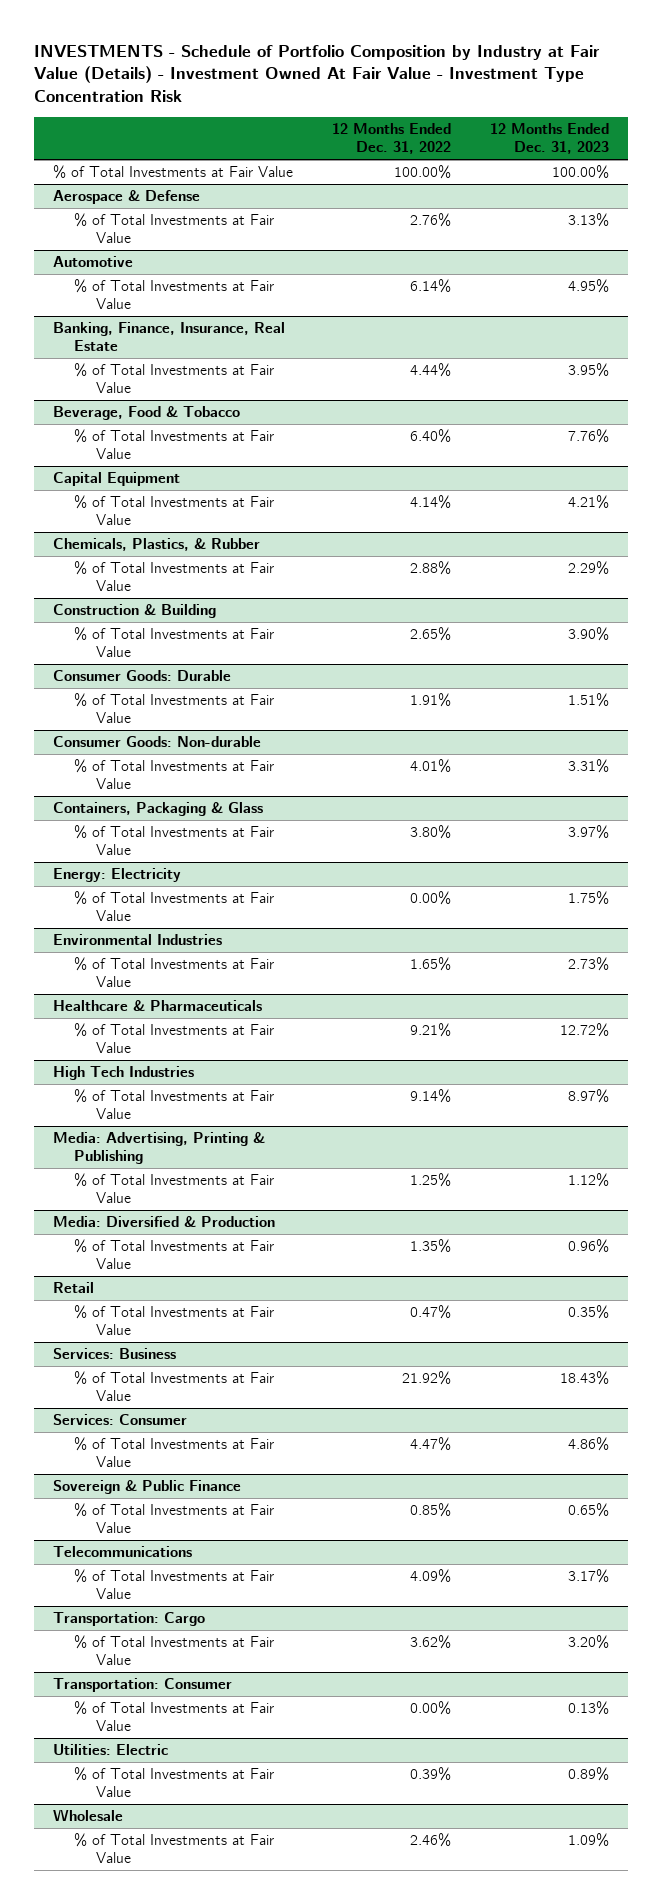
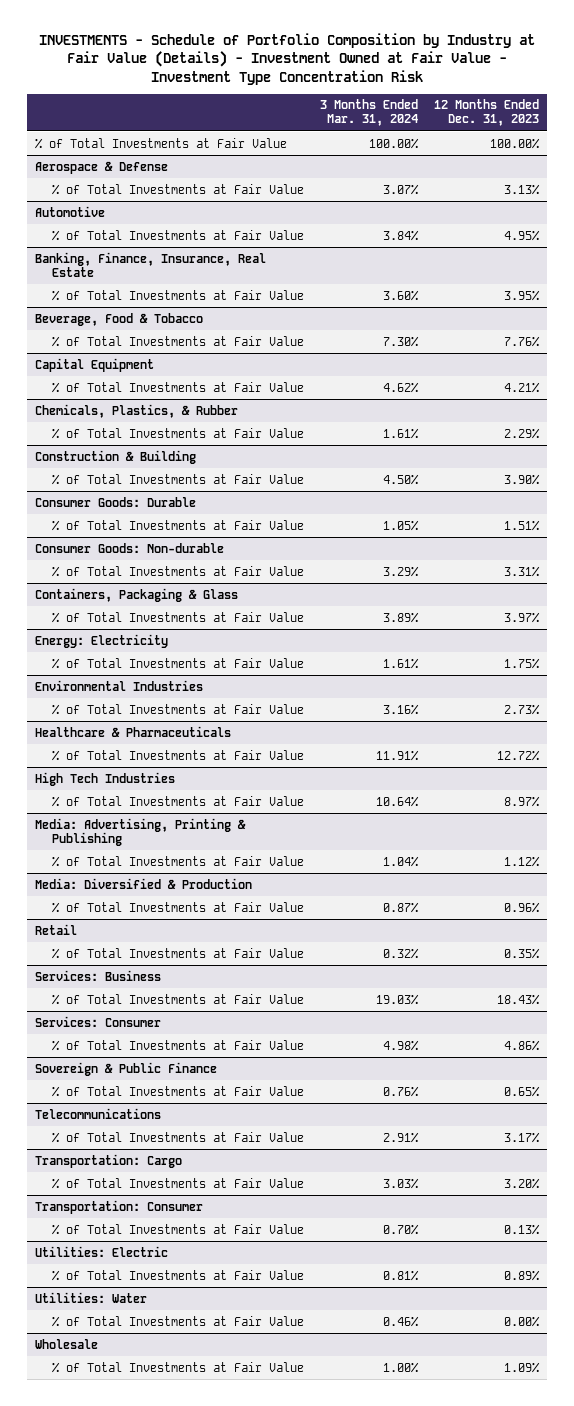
[33,44,600,103] INVESTMENTS - Schedule of Portfolio Composition by Industry at Fair Value (Details) - Investment Owned At Fair Value - Investment Type Concentration Risk -> [38,33,535,85] INVESTMENTS - Schedule of Portfolio Composition by Industry at Fair Value (Details) - Investment Owned at Fair Value - Investment Type Concentration Risk
[331,123,451,155] 12 Months Ended Dec. 31, 2022 -> none
none -> [319,99,418,127] 3 Months Ended Mar. 31, 2024
none -> [34,1291,147,1303] Utilities: Water
none -> [51,1315,304,1327] % of Total Investments at Fair Value

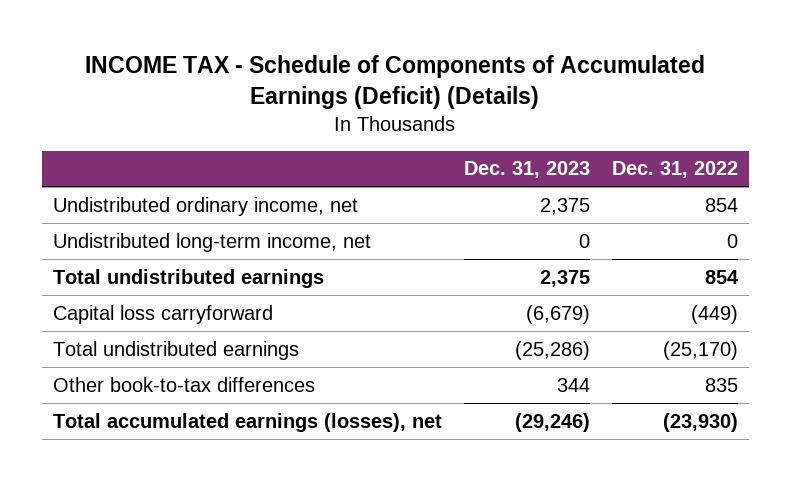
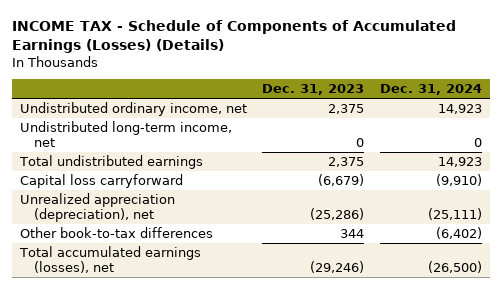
[85,54,706,109] INCOME TAX - Schedule of Components of Accumulated Earnings (Deficit) (Details) -> [11,20,456,54] INCOME TAX - Schedule of Components of Accumulated Earnings (Losses) (Details)
[611,161,738,179] Dec. 31, 2022 -> none
none -> [380,84,483,96] Dec. 31, 2024
[52,340,299,360] Total undistributed earnings -> [19,193,175,222] Unrealized appreciation (depreciation), net

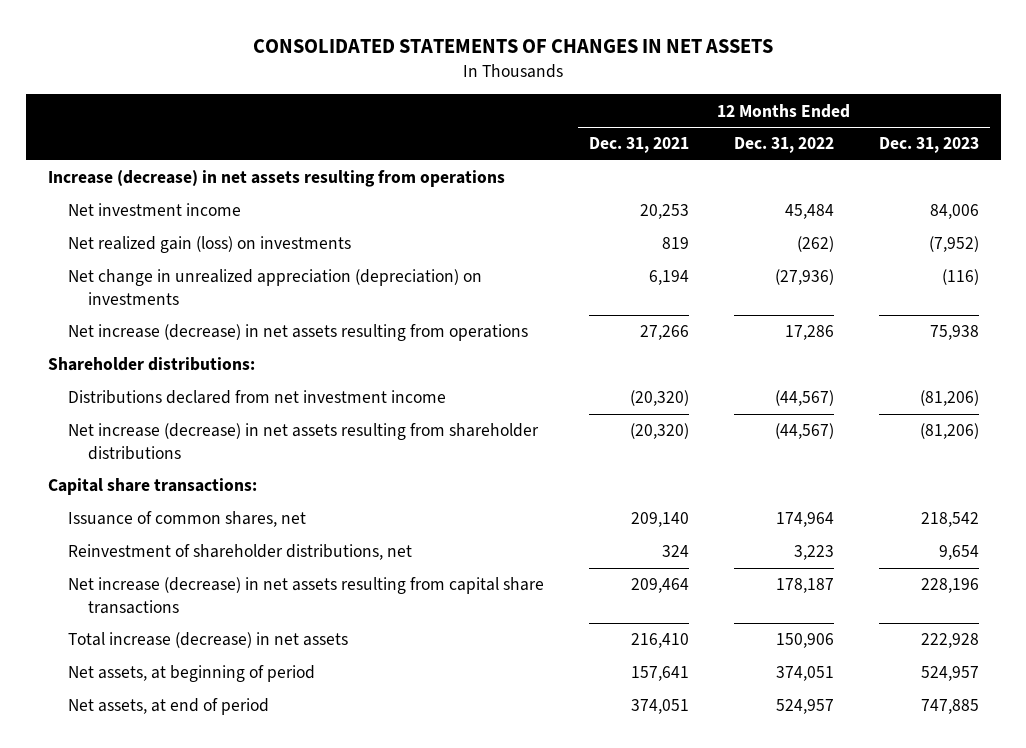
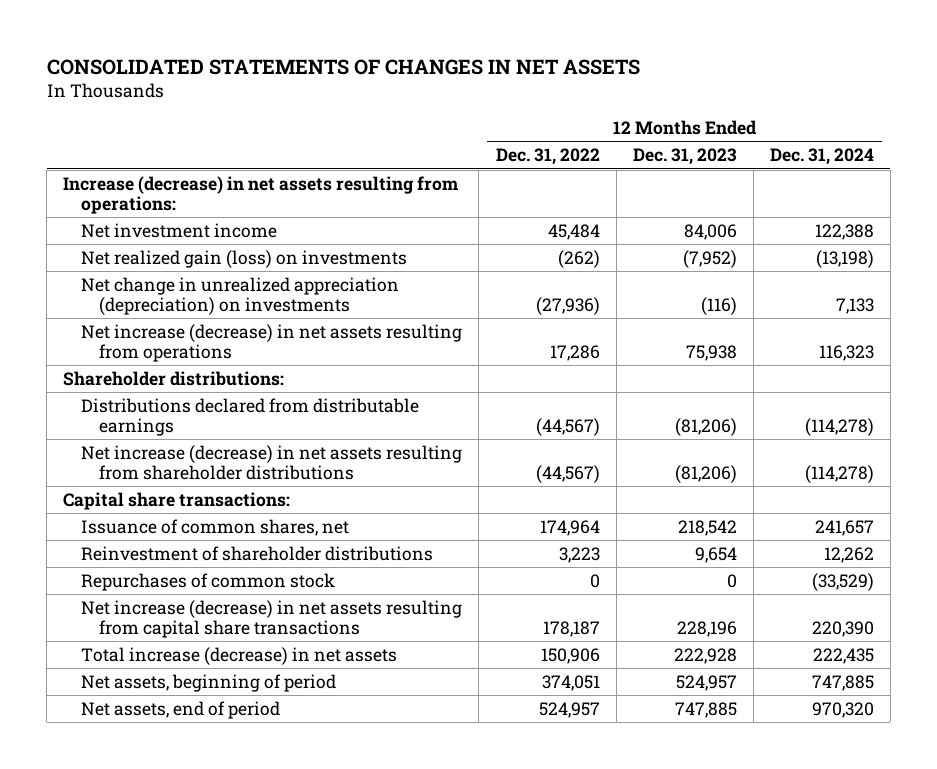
[588,137,689,154] Dec. 31, 2021 -> none
none -> [769,148,874,166] Dec. 31, 2024
[47,170,505,188] Increase (decrease) in net assets resulting from operations -> [63,175,459,214] Increase (decrease) in net assets resulting from operations:
[68,390,447,405] Distributions declared from net investment income -> [81,397,420,436] Distributions declared from distributable earnings
[68,544,413,561] Reinvestment of shareholder distributions, net -> [81,545,434,561] Reinvestment of shareholder distributions
none -> [81,572,336,591] Repurchases of common stock
[68,665,316,683] Net assets, at beginning of period -> [81,673,337,692] Net assets, beginning of period
[68,698,270,716] Net assets, at end of period -> [81,700,281,719] Net assets, end of period

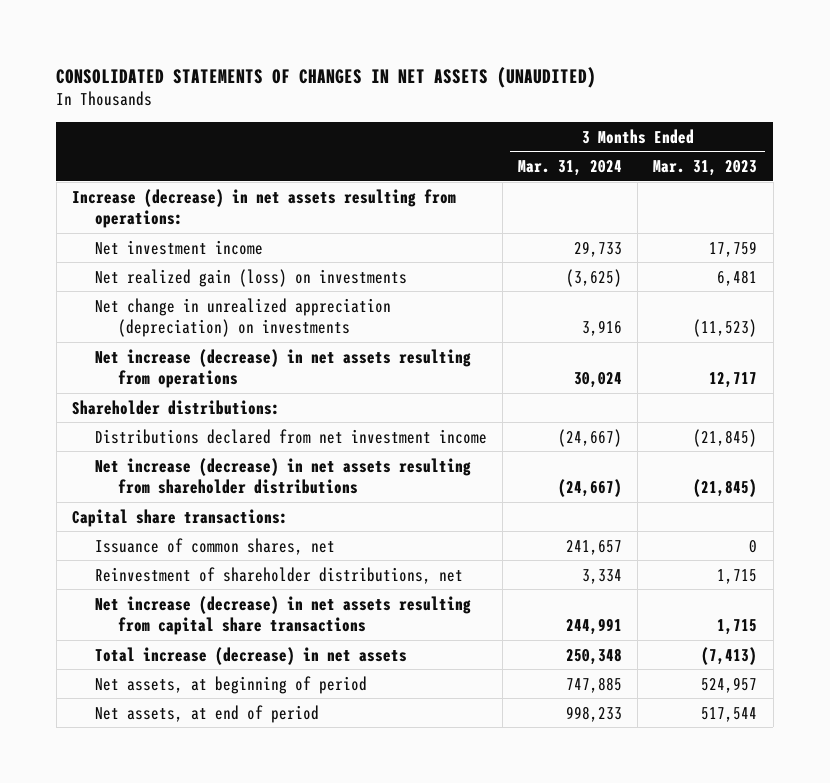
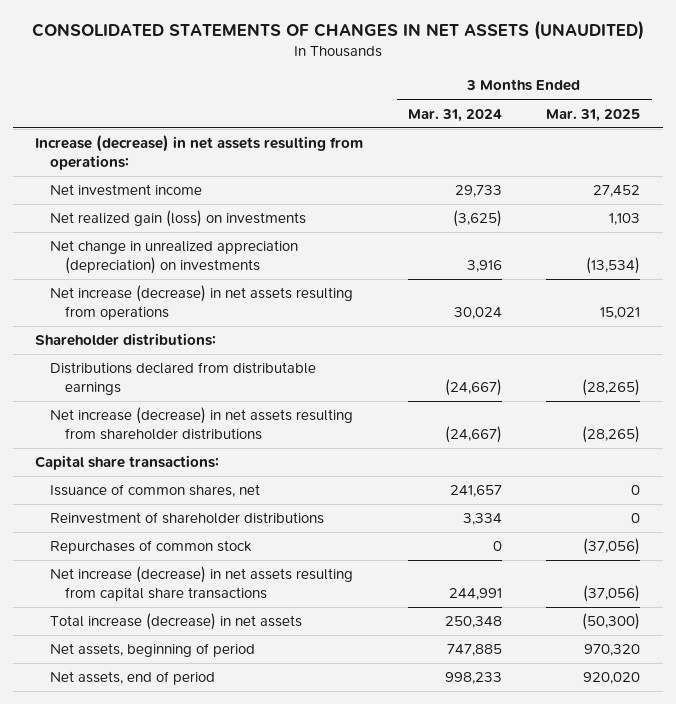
[653,159,758,176] Mar. 31, 2023 -> none
none -> [546,108,641,122] Mar. 31, 2025
[94,428,487,444] Distributions declared from net investment income -> [50,362,317,396] Distributions declared from distributable earnings
[94,566,463,584] Reinvestment of shareholder distributions, net -> [50,512,325,525] Reinvestment of shareholder distributions
none -> [50,540,253,555] Repurchases of common stock
[94,675,367,694] Net assets, at beginning of period -> [50,643,256,658] Net assets, beginning of period
[94,704,319,723] Net assets, at end of period -> [50,671,216,686] Net assets, end of period

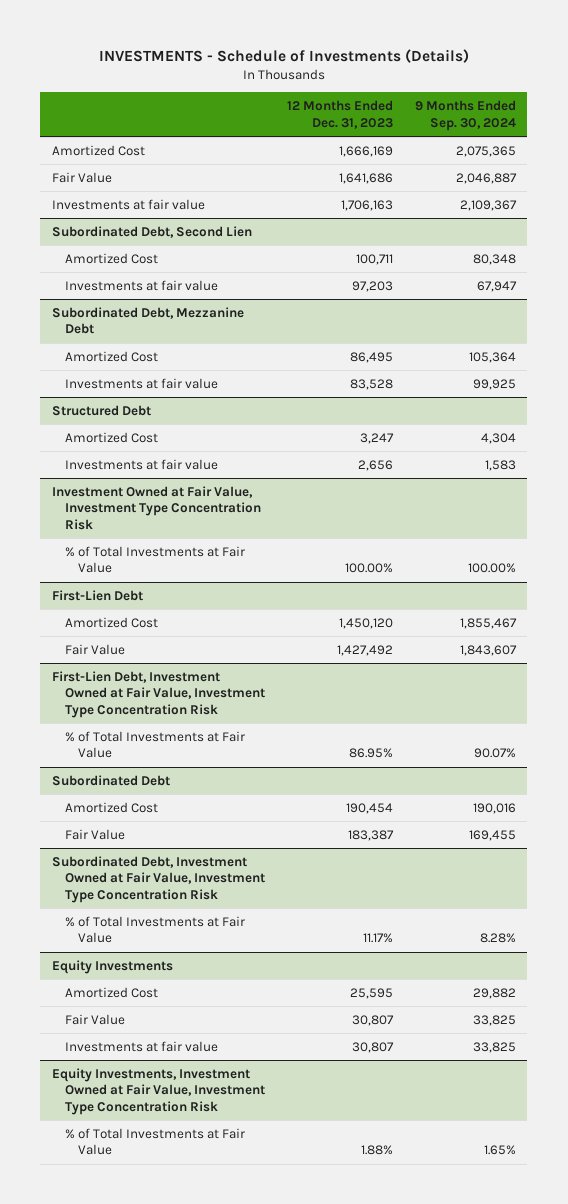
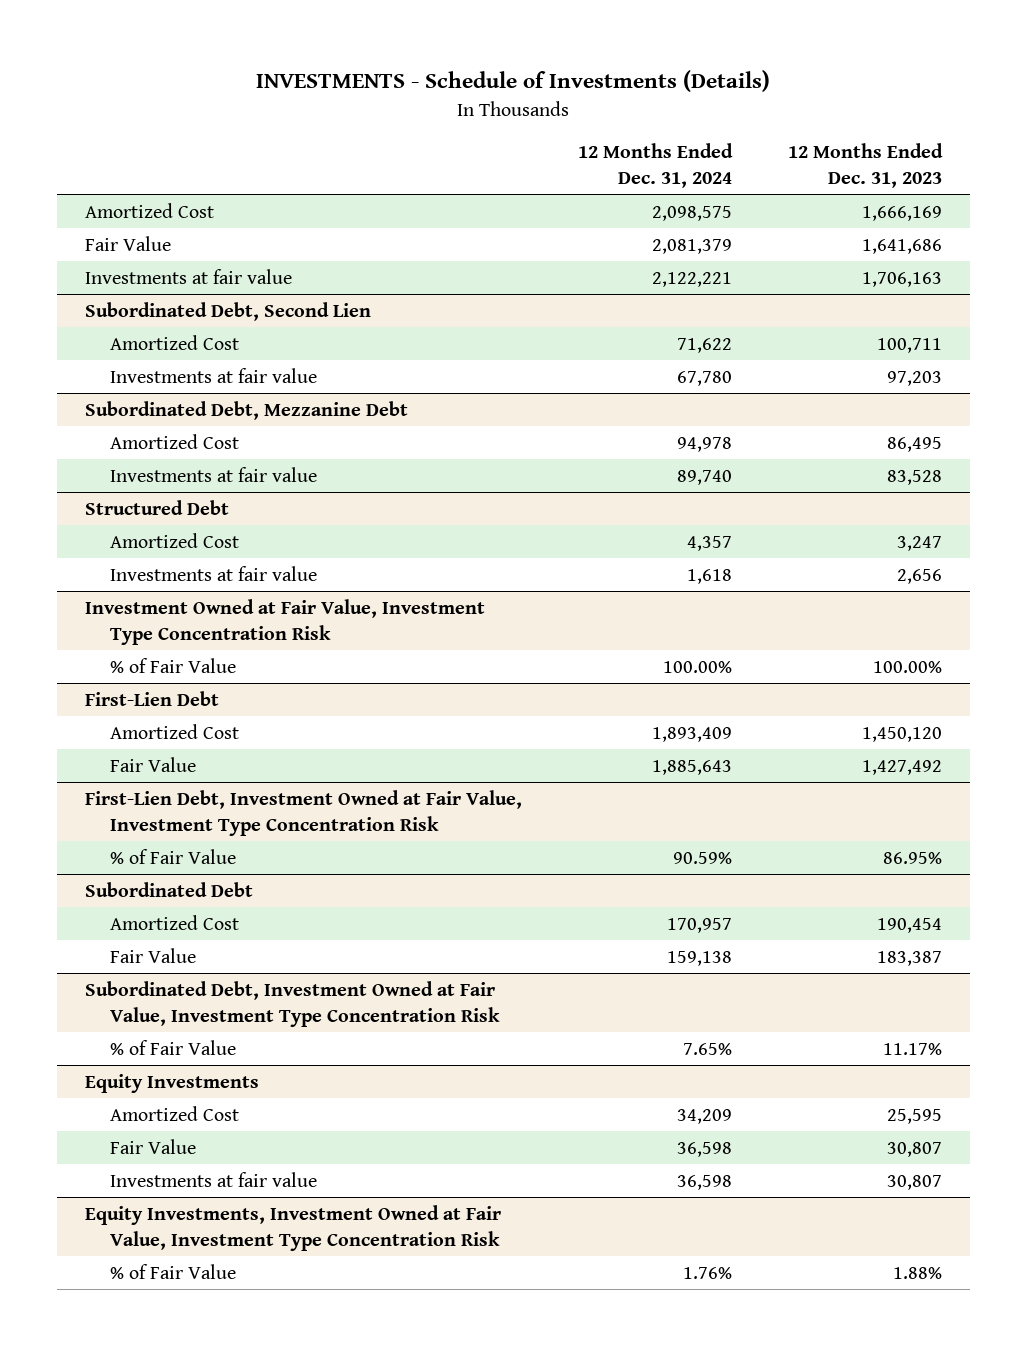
[415,100,517,131] 9 Months Ended Sep. 30, 2024 -> none
none -> [577,143,733,189] 12 Months Ended Dec. 31, 2024
[64,545,245,574] % of Total Investments at Fair Value -> [109,657,236,673] % of Fair Value
[64,730,245,759] % of Total Investments at Fair Value -> [109,848,236,864] % of Fair Value
[64,915,245,944] % of Total Investments at Fair Value -> [109,1039,236,1055] % of Fair Value
[64,1127,245,1156] % of Total Investments at Fair Value -> [109,1263,236,1279] % of Fair Value

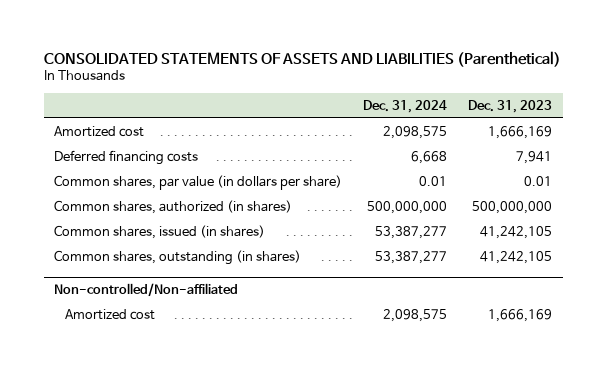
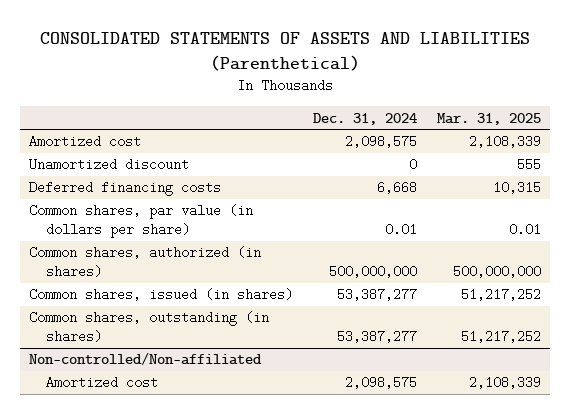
[468,100,553,114] Dec. 31, 2023 -> none
none -> [436,112,541,125] Mar. 31, 2025
none -> [29,158,190,172] Unamortized discount

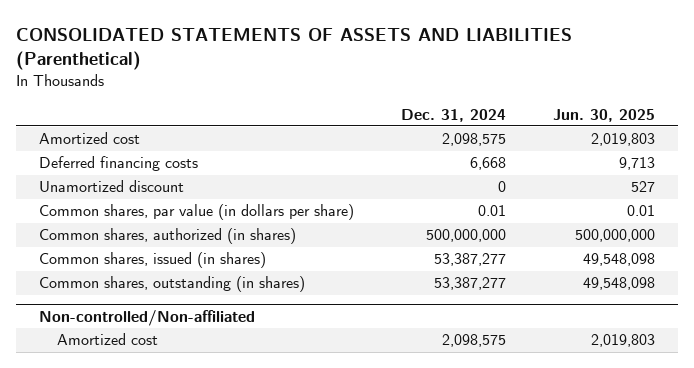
[436,112,541,125] Mar. 31, 2025 -> none
none -> [552,108,655,122] Jun. 30, 2025
[29,158,190,172] Unamortized discount -> [39,180,185,193] Unamortized discount

